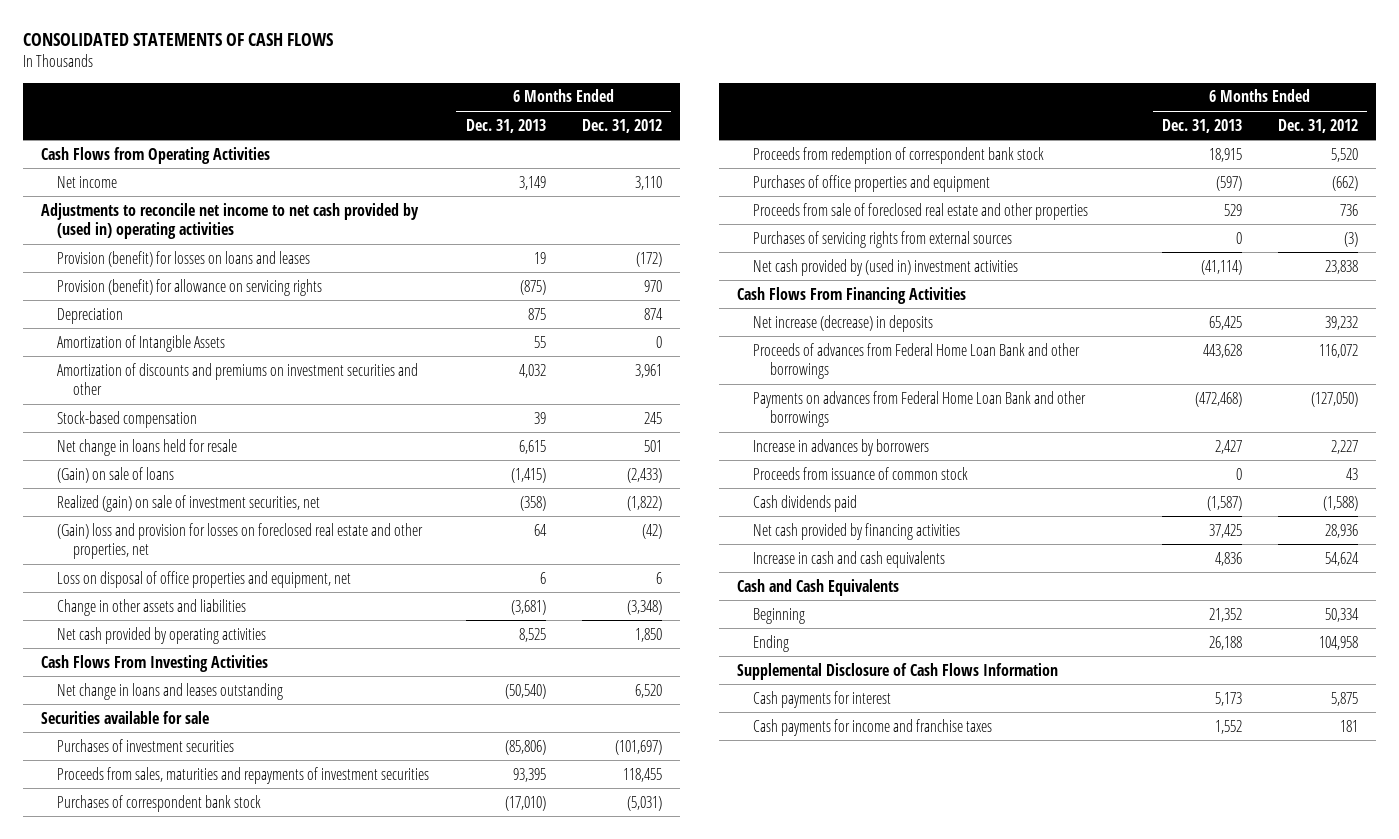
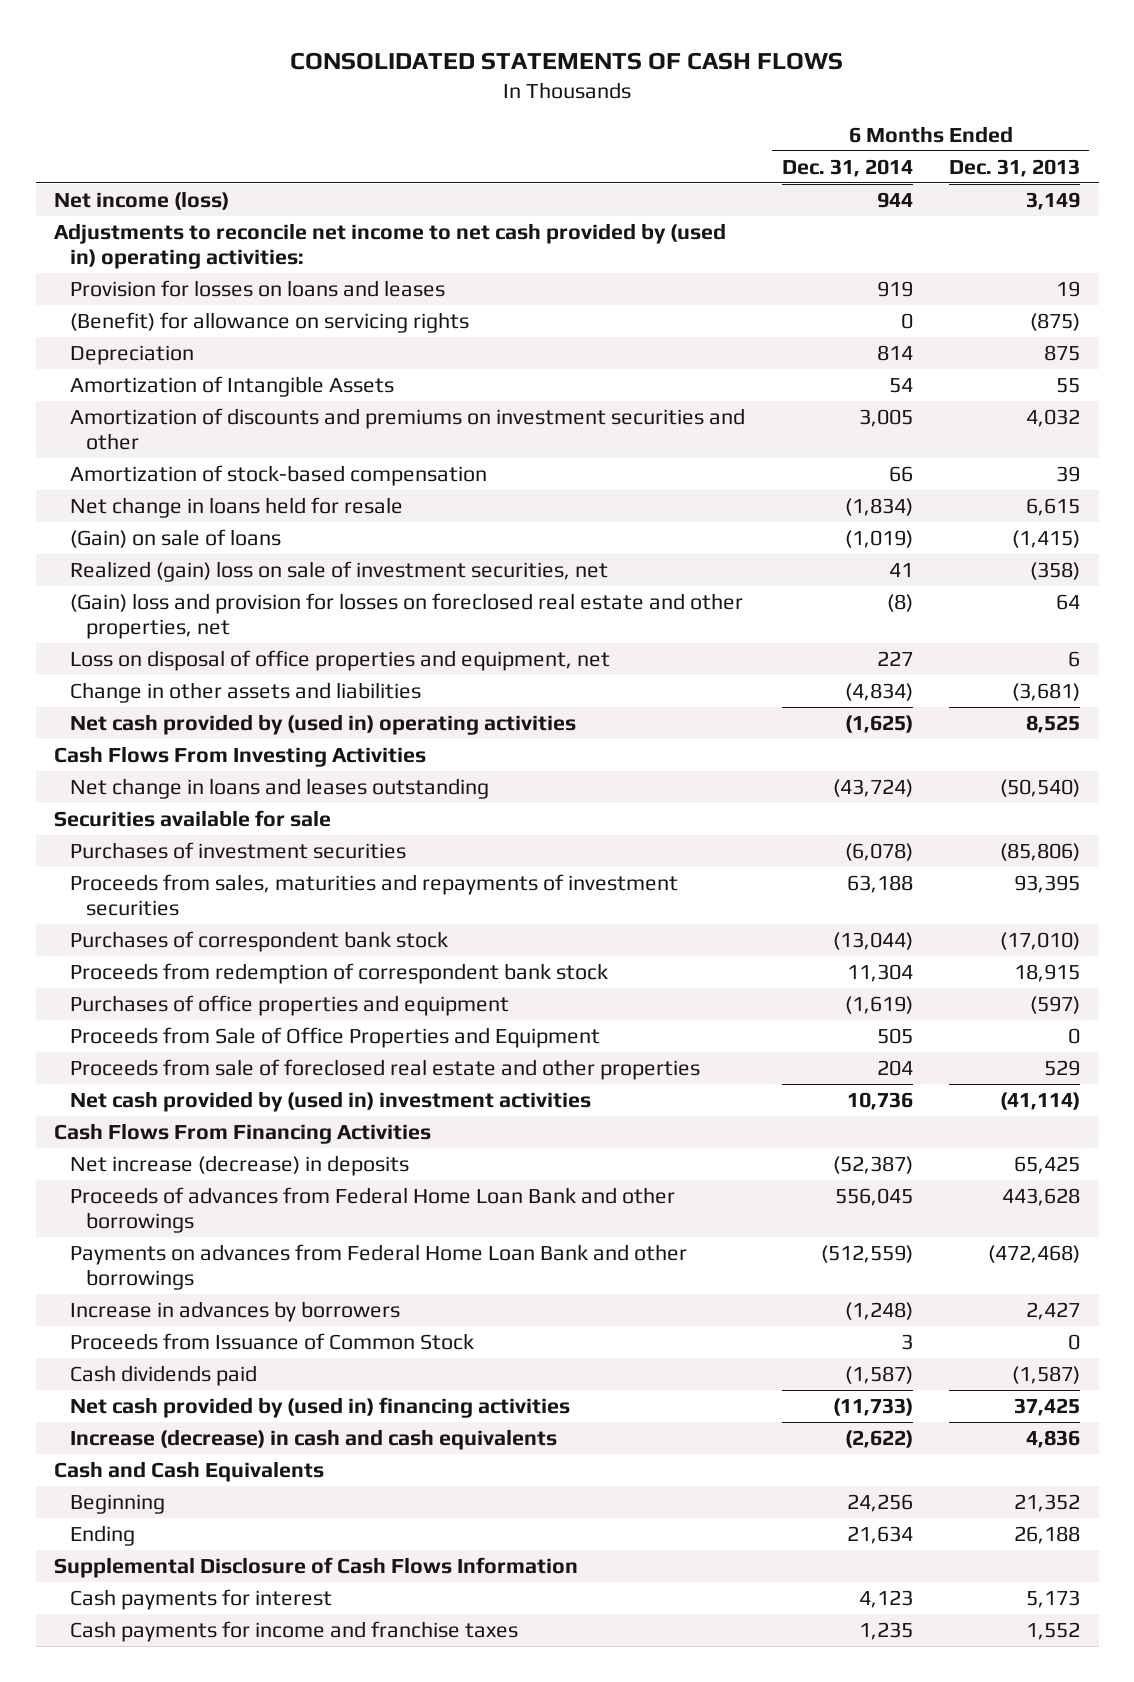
[582,118,663,133] Dec. 31, 2012 -> none
none -> [781,158,913,177] Dec. 31, 2014
[40,146,270,164] Cash Flows from Operating Activities -> none
[57,175,118,188] Net income -> [54,190,230,210] Net income (loss)
[40,202,419,240] Adjustments to reconcile net income to net cash provided by (used in) operating activities -> [54,222,727,270] Adjustments to reconcile net income to net cash provided by (used in) operating activities:
[57,250,311,267] Provision (benefit) for losses on loans and leases -> [69,279,445,297] Provision for losses on loans and leases
[57,278,323,296] Provision (benefit) for allowance on servicing rights -> [69,311,469,333] (Benefit) for allowance on servicing rights
[57,410,198,428] Stock-based compensation -> [69,464,487,486] Amortization of stock-based compensation
[57,494,321,512] Realized (gain) on sale of investment securities, net -> [69,560,608,582] Realized (gain) loss on sale of investment securities, net
[57,626,267,644] Net cash provided by operating activities -> [69,713,576,735] Net cash provided by (used in) operating activities
none -> [69,1026,600,1048] Proceeds from Sale of Office Properties and Equipment
[753,230,1013,248] Purchases of servicing rights from external sources -> none
[753,466,969,480] Proceeds from issuance of common stock -> [69,1332,474,1350] Proceeds from Issuance of Common Stock
[753,522,961,540] Net cash provided by financing activities -> [69,1396,570,1418] Net cash provided by (used in) financing activities
[753,550,946,568] Increase in cash and cash equivalents -> [69,1428,557,1450] Increase (decrease) in cash and cash equivalents

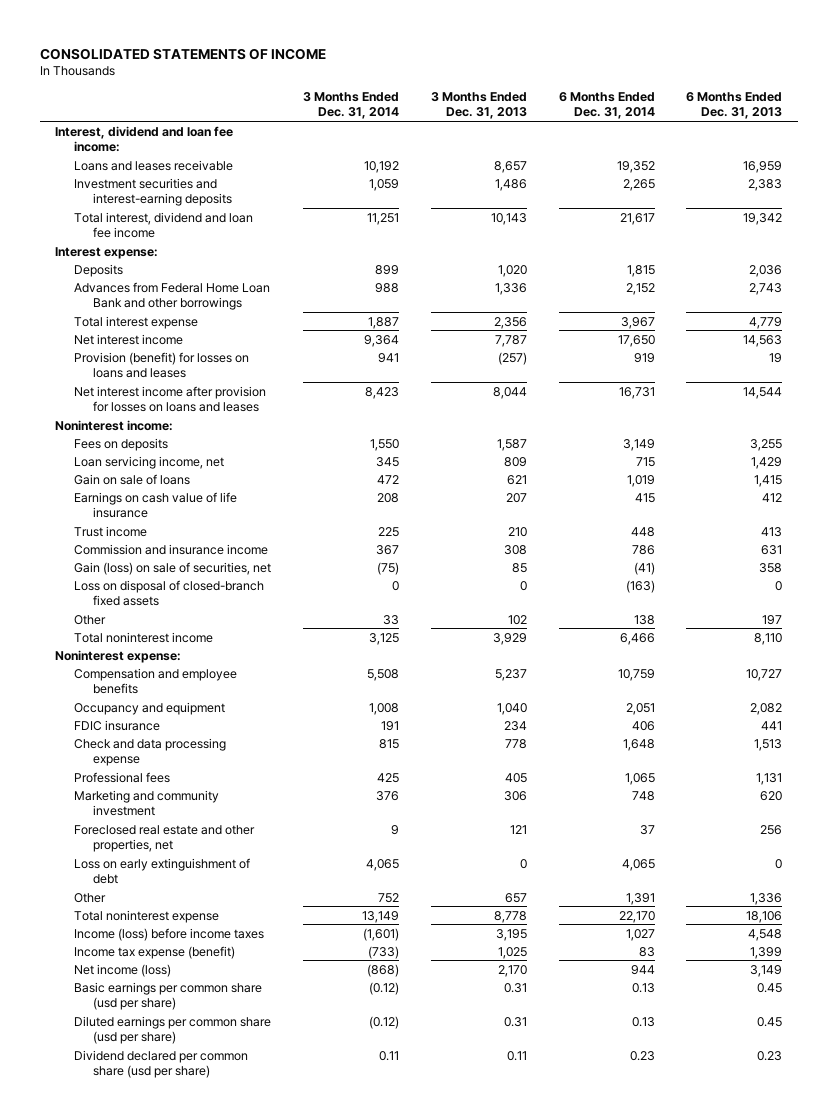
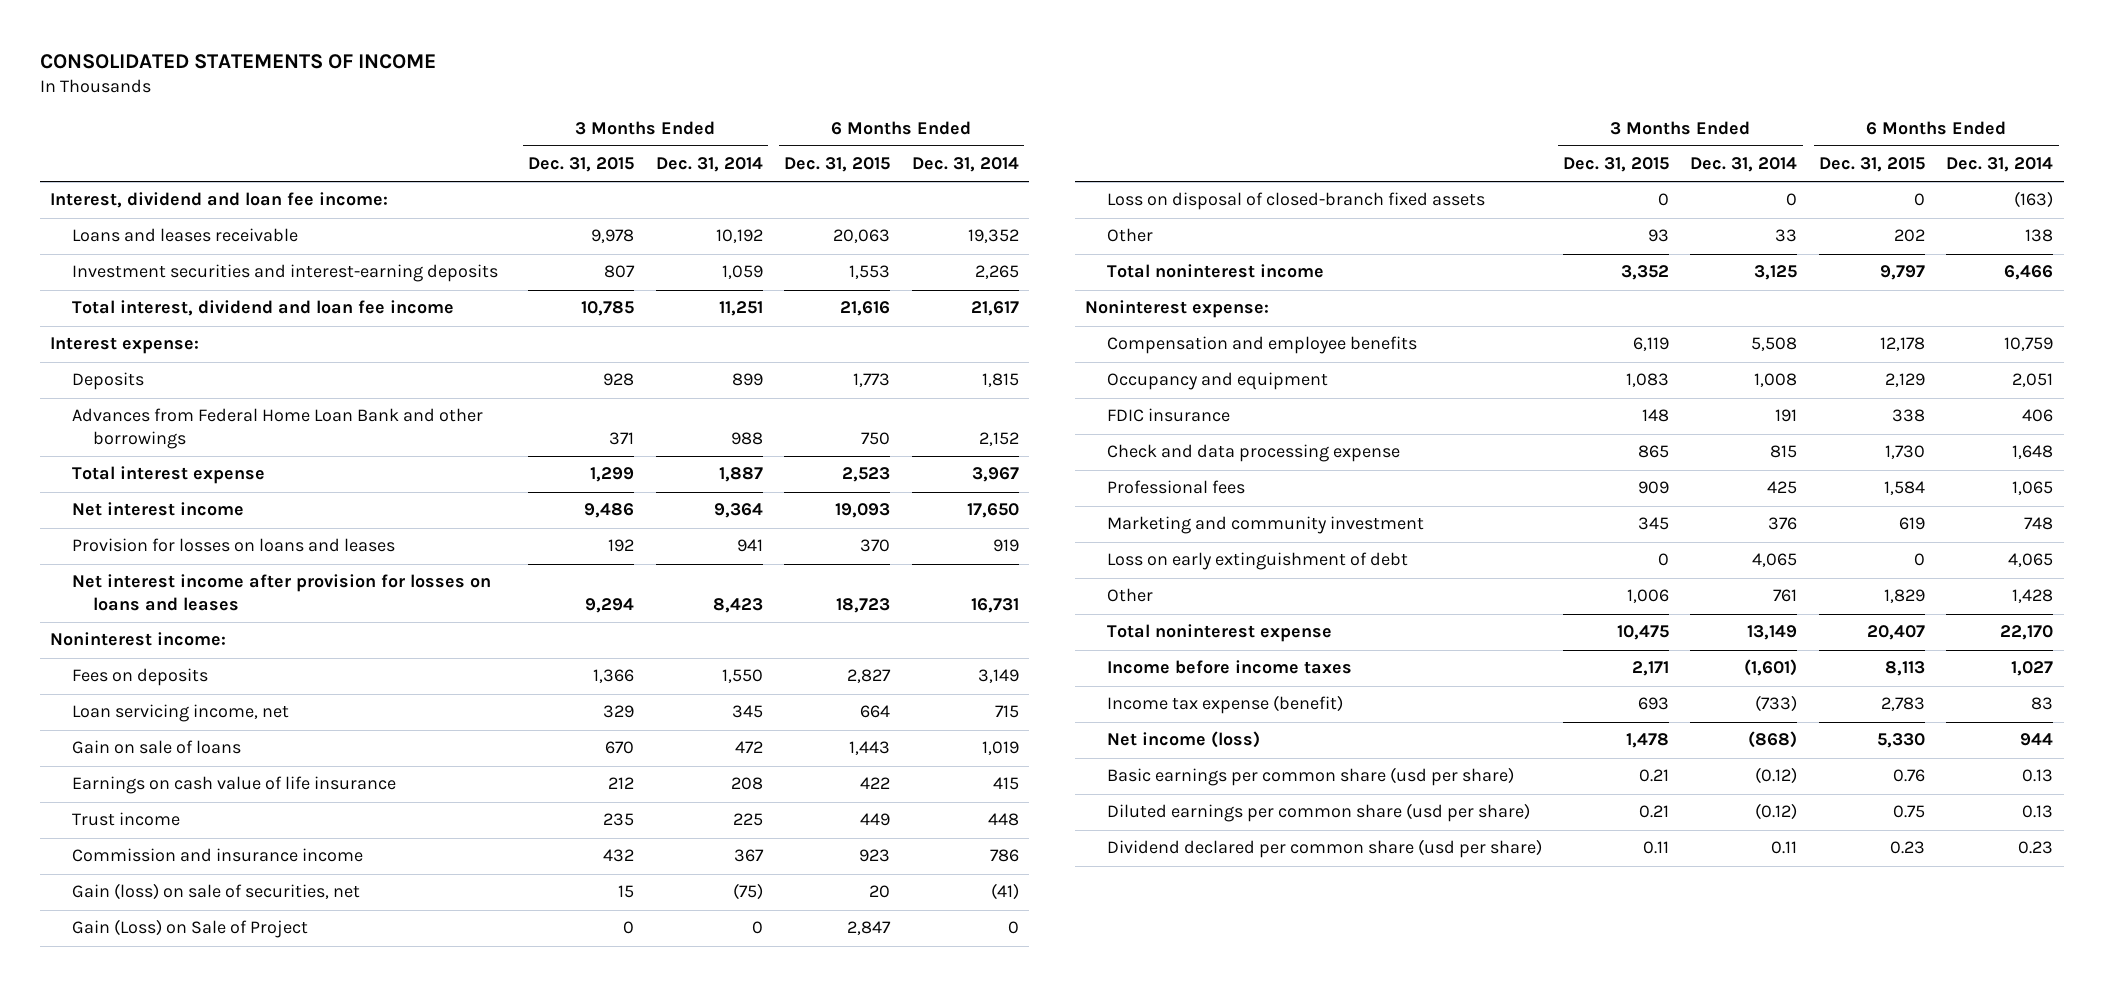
[430,91,527,120] 3 Months Ended Dec. 31, 2013 -> none
[686,91,783,120] 6 Months Ended Dec. 31, 2013 -> none
none -> [528,157,635,173] Dec. 31, 2015
none -> [784,157,891,173] Dec. 31, 2015
[74,351,250,378] Provision (benefit) for losses on loans and leases -> [71,538,395,553] Provision for losses on loans and leases
none -> [71,919,308,939] Gain (Loss) on Sale of Project
[74,824,256,852] Foreclosed real estate and other properties, net -> none
[378,892,400,903] 752 -> [1773,589,1798,603] 761
[625,892,655,905] 1,391 -> [2012,589,2054,604] 1,428
[74,927,265,941] Income (loss) before income taxes -> [1106,660,1352,675] Income before income taxes

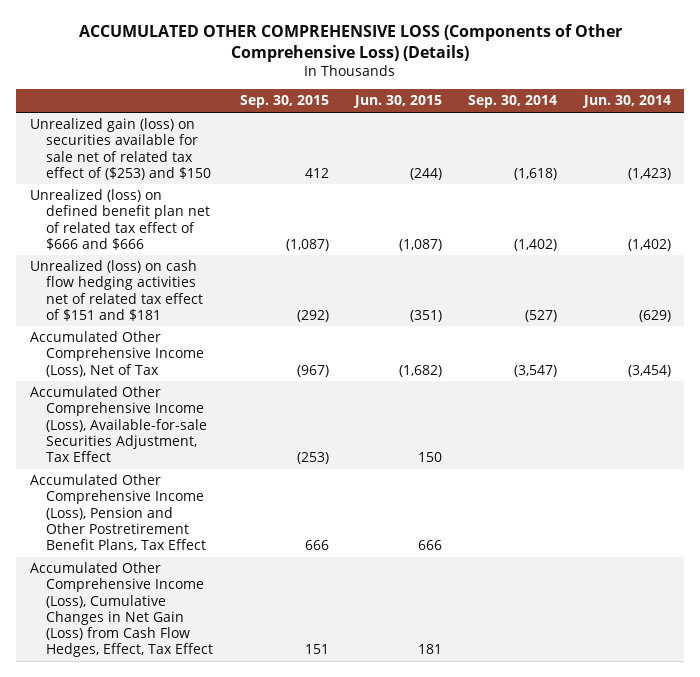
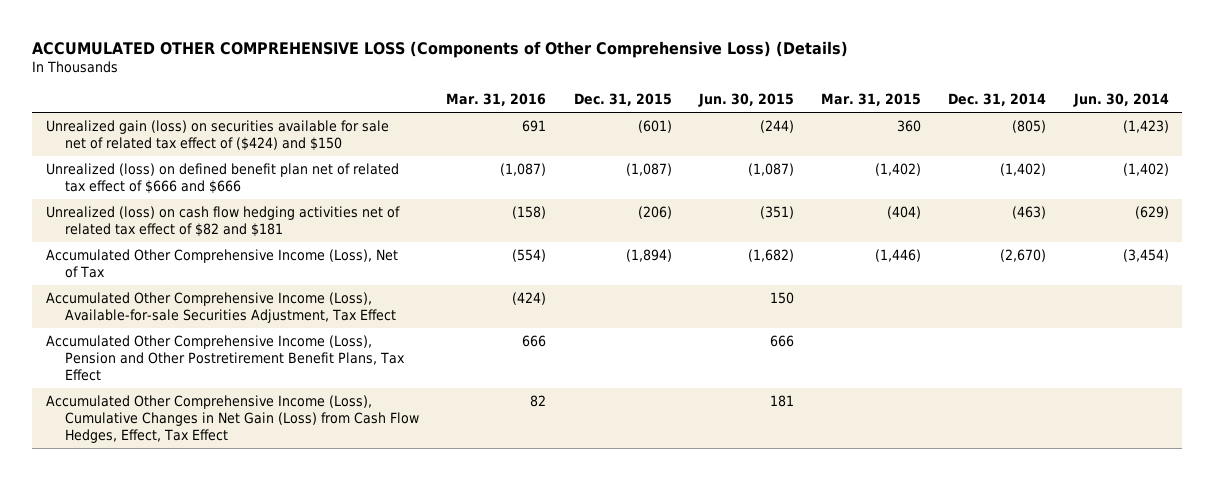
[239,95,329,109] Sep. 30, 2015 -> none
[468,95,558,109] Sep. 30, 2014 -> none
none -> [446,93,547,107] Mar. 31, 2016
none -> [573,93,672,107] Dec. 31, 2015
none -> [821,93,922,107] Mar. 31, 2015
none -> [948,93,1047,107] Dec. 31, 2014
[29,118,212,180] Unrealized gain (loss) on securities available for sale net of related tax effect of ($253) and $150 -> [45,120,389,151] Unrealized gain (loss) on securities available for sale net of related tax effect of ($424) and $150
[29,260,204,321] Unrealized (loss) on cash flow hedging activities net of related tax effect of $151 and $181 -> [45,206,400,237] Unrealized (loss) on cash flow hedging activities net of related tax effect of $82 and $181

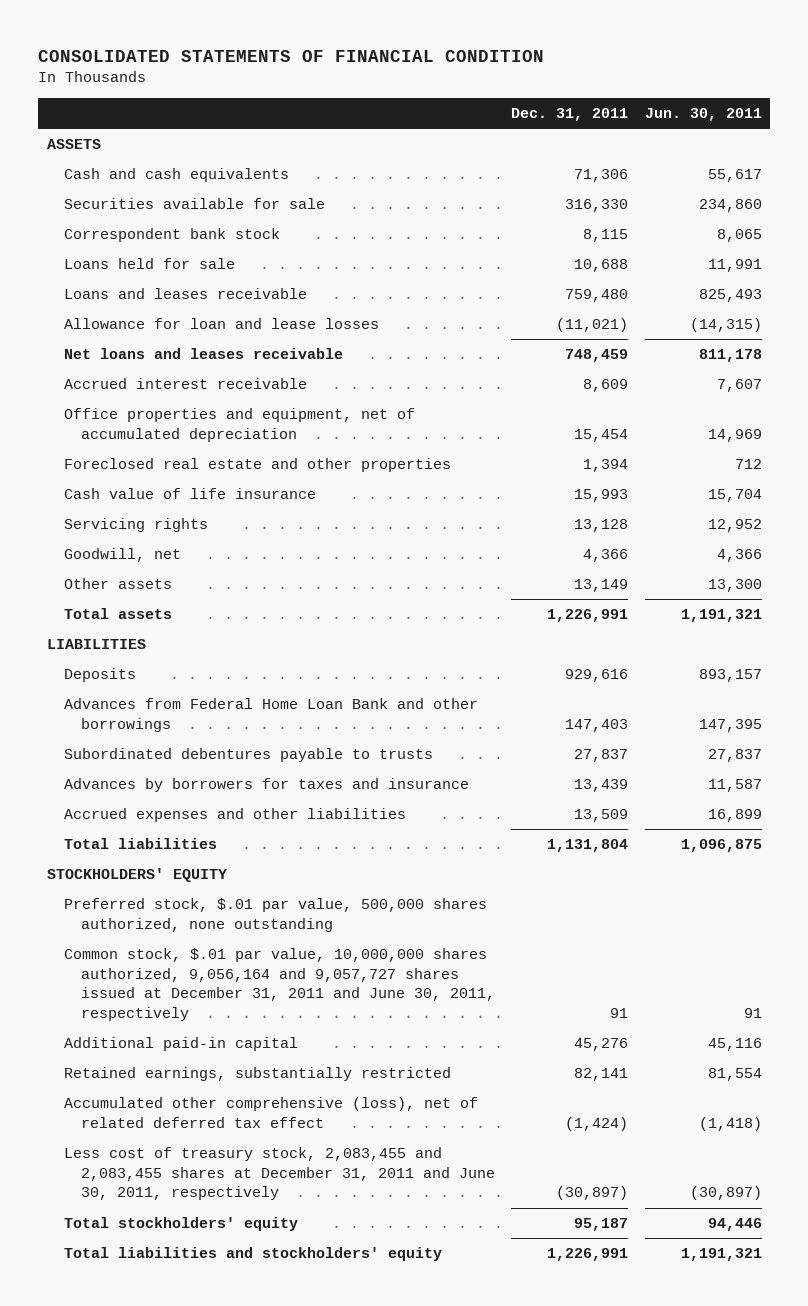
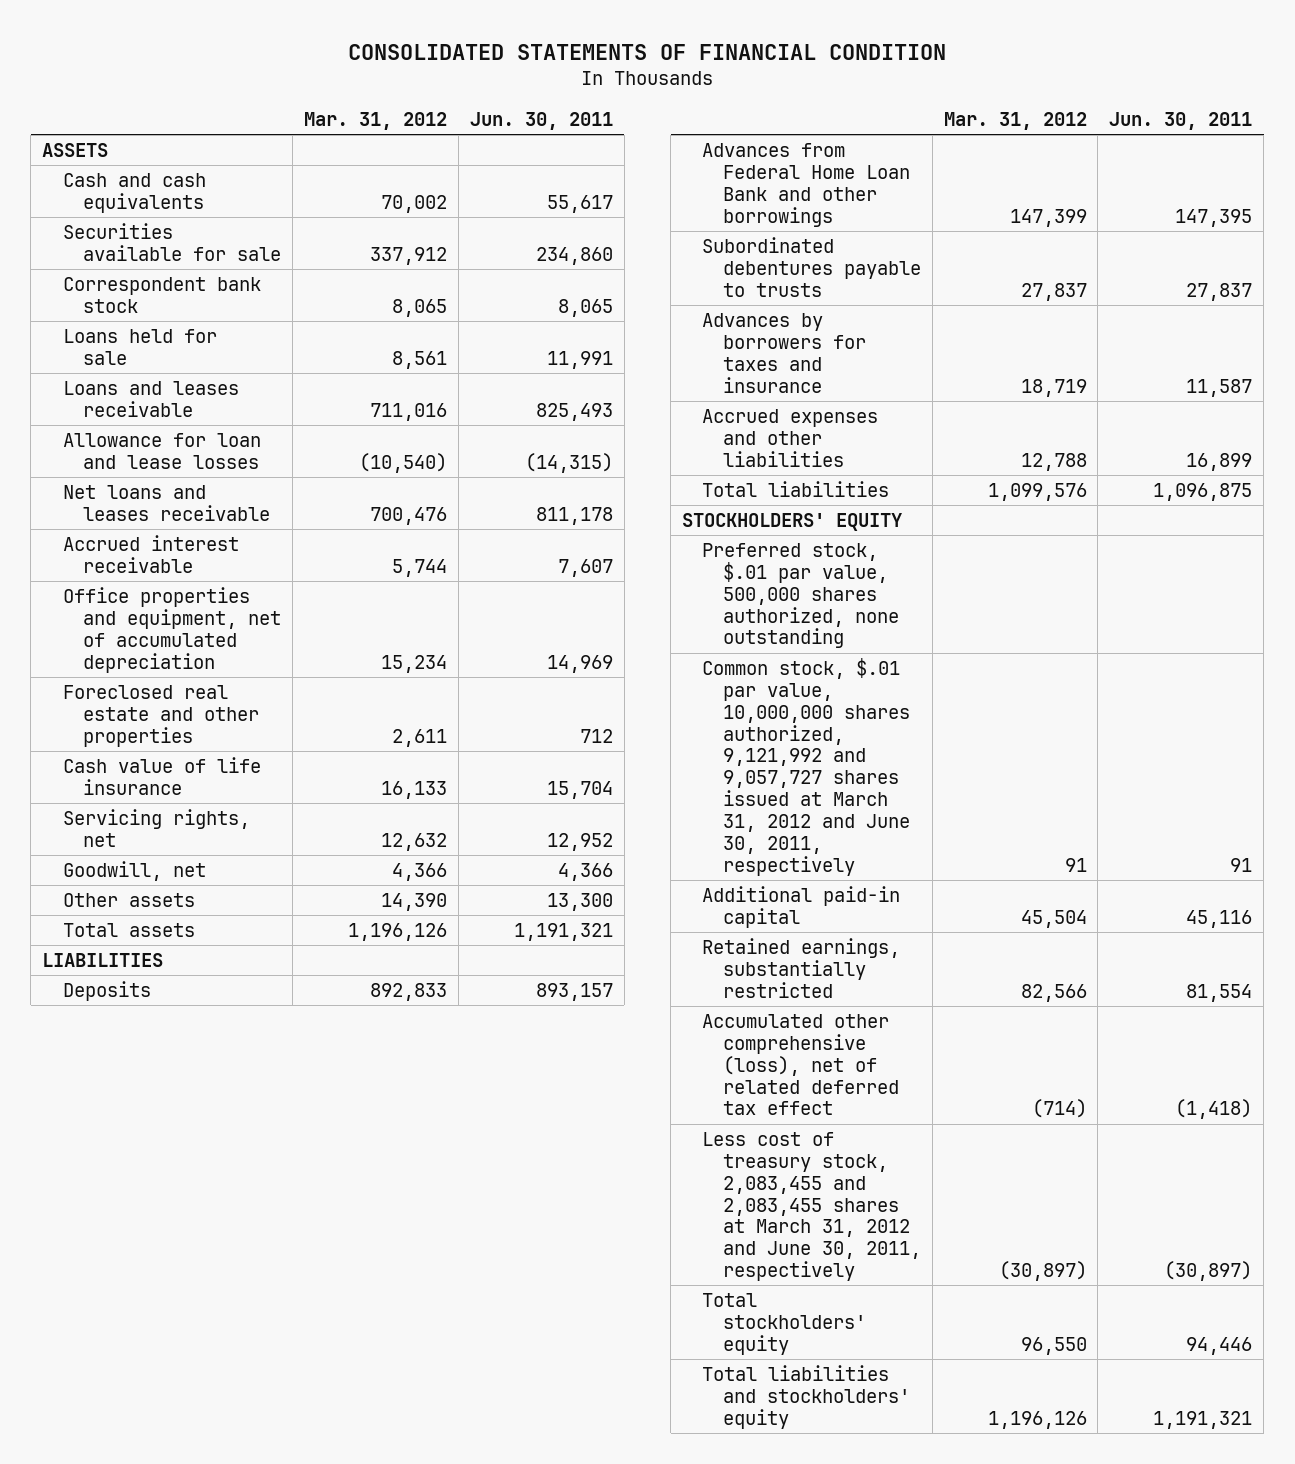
[511,107,629,121] Dec. 31, 2011 -> none
none -> [303,111,447,130] Mar. 31, 2012
[63,518,208,533] Servicing rights -> [62,808,250,847] Servicing rights, net
[63,948,496,1021] Common stock, $.01 par value, 10,000,000 shares authorized, 9,056,164 and 9,057,727 shares issued at December 31, 2011 and June 30, 2011, respectively -> [702,657,910,876] Common stock, $.01 par value, 10,000,000 shares authorized, 9,121,992 and 9,057,727 shares issued at March 31, 2012 and June 30, 2011, respectively
[63,1147,496,1201] Less cost of treasury stock, 2,083,455 and 2,083,455 shares at December 31, 2011 and June 30, 2011, respectively -> [702,1131,921,1282] Less cost of treasury stock, 2,083,455 and 2,083,455 shares at March 31, 2012 and June 30, 2011, respectively

